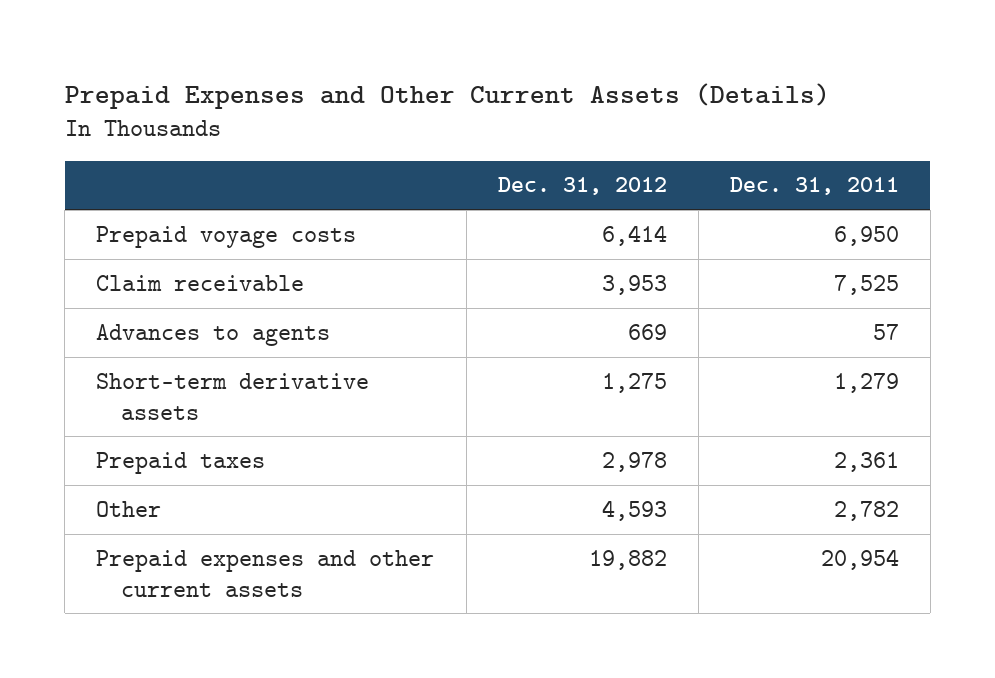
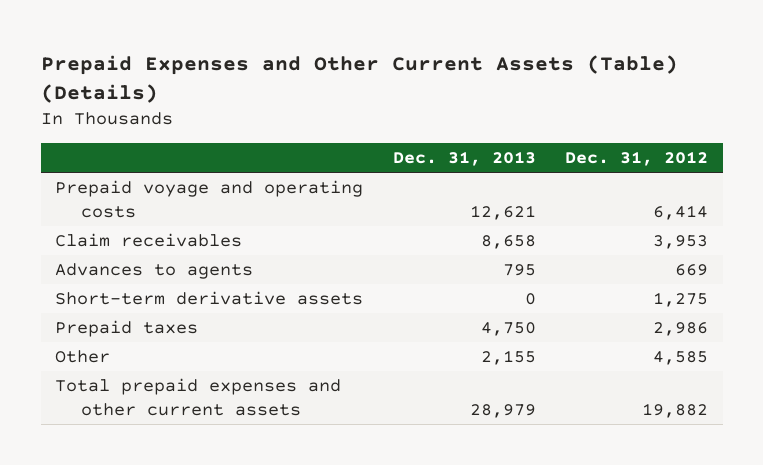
[64,82,830,109] Prepaid Expenses and Other Current Assets (Details) -> [40,54,678,103] Prepaid Expenses and Other Current Assets (Table) (Details)
[729,177,899,196] Dec. 31, 2011 -> none
none -> [392,151,536,167] Dec. 31, 2013
[96,225,357,248] Prepaid voyage costs -> [55,180,364,218] Prepaid voyage and operating costs
[96,274,305,291] Claim receivable -> [55,233,243,248] Claim receivables
[601,451,667,472] 2,978 -> [653,322,709,337] 2,986
[601,499,667,521] 4,593 -> [653,351,709,366] 4,585
[96,549,435,597] Prepaid expenses and other current assets -> [55,378,342,416] Total prepaid expenses and other current assets

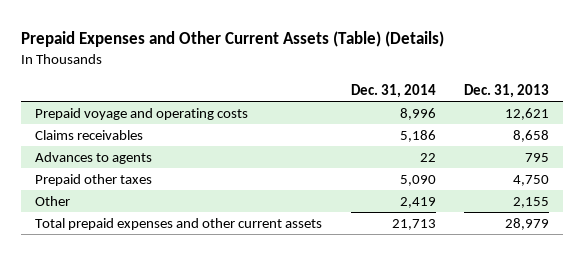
[565,151,709,167] Dec. 31, 2012 -> none
none -> [350,84,436,99] Dec. 31, 2014
[55,233,243,248] Claim receivables -> [35,129,144,140] Claims receivables
[55,291,364,306] Short-term derivative assets -> none
[55,320,199,338] Prepaid taxes -> [35,173,153,186] Prepaid other taxes

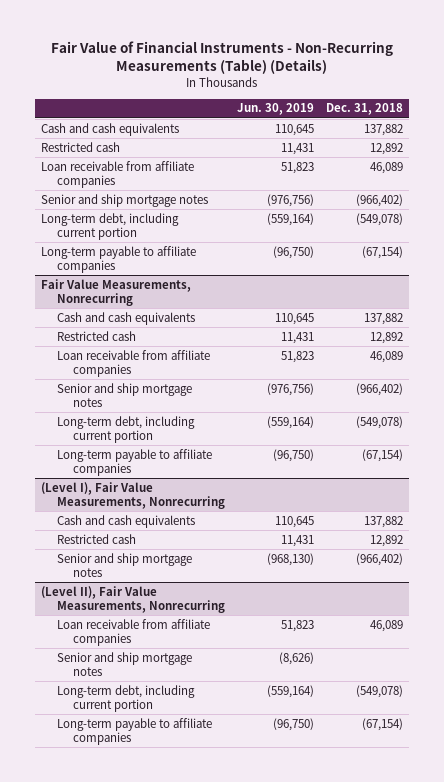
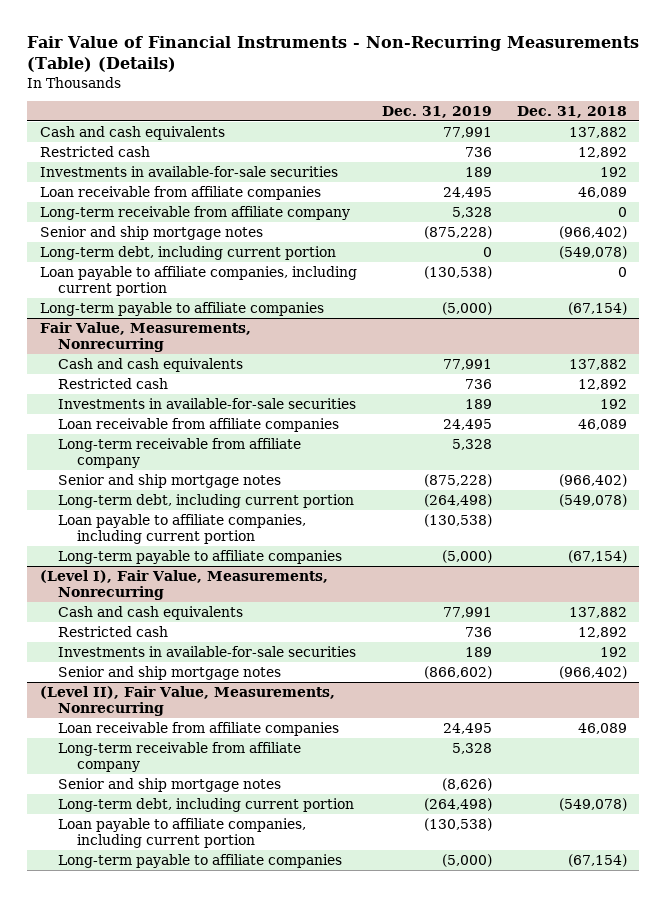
[237,103,315,116] Jun. 30, 2019 -> none
none -> [381,105,492,118] Dec. 31, 2019
none -> [39,165,338,177] Investments in available-for-sale securities
none -> [39,205,350,220] Long-term receivable from affiliate company
none -> [39,265,357,297] Loan payable to affiliate companies, including current portion
[41,278,192,307] Fair Value Measurements, Nonrecurring -> [39,321,251,353] Fair Value, Measurements, Nonrecurring
none -> [58,397,357,409] Investments in available-for-sale securities
none -> [58,437,302,469] Long-term receivable from affiliate company
none -> [58,513,307,545] Loan payable to affiliate companies, including current portion
[41,481,226,510] (Level I), Fair Value Measurements, Nonrecurring -> [39,569,328,601] (Level I), Fair Value, Measurements, Nonrecurring
none -> [58,645,357,657] Investments in available-for-sale securities
[41,585,226,614] (Level II), Fair Value Measurements, Nonrecurring -> [39,685,335,717] (Level II), Fair Value, Measurements, Nonrecurring
none -> [58,741,302,773] Long-term receivable from affiliate company
none -> [58,817,307,849] Loan payable to affiliate companies, including current portion

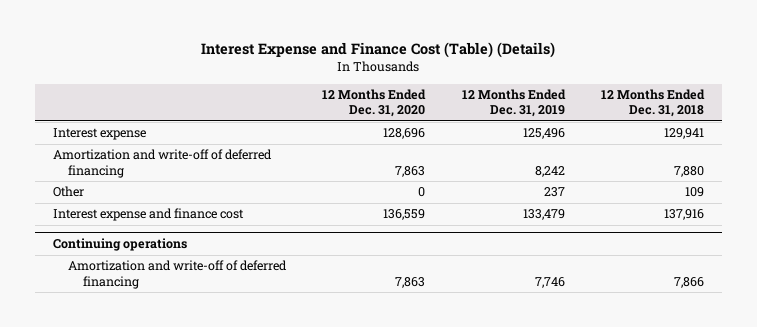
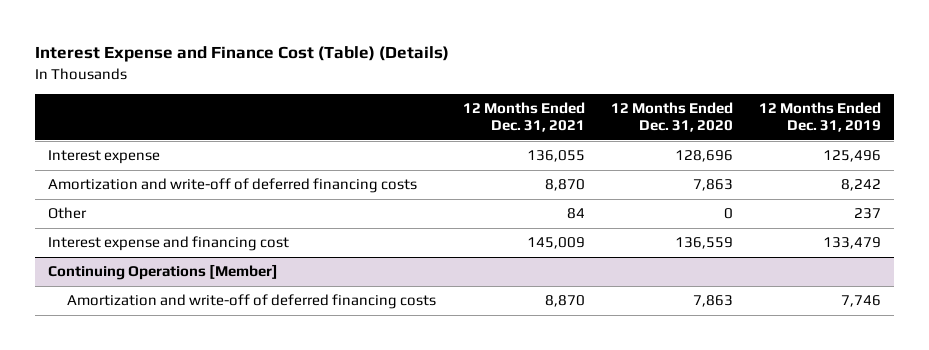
[600,89,705,118] 12 Months Ended Dec. 31, 2018 -> none
none -> [462,101,585,133] 12 Months Ended Dec. 31, 2021
[52,149,272,178] Amortization and write-off of deferred financing -> [48,178,418,194] Amortization and write-off of deferred financing costs
[52,208,244,222] Interest expense and finance cost -> [48,236,290,252] Interest expense and financing cost
[52,238,187,252] Continuing operations -> [48,264,279,281] Continuing Operations [Member]
[67,260,287,289] Amortization and write-off of deferred financing -> [67,294,437,310] Amortization and write-off of deferred financing costs

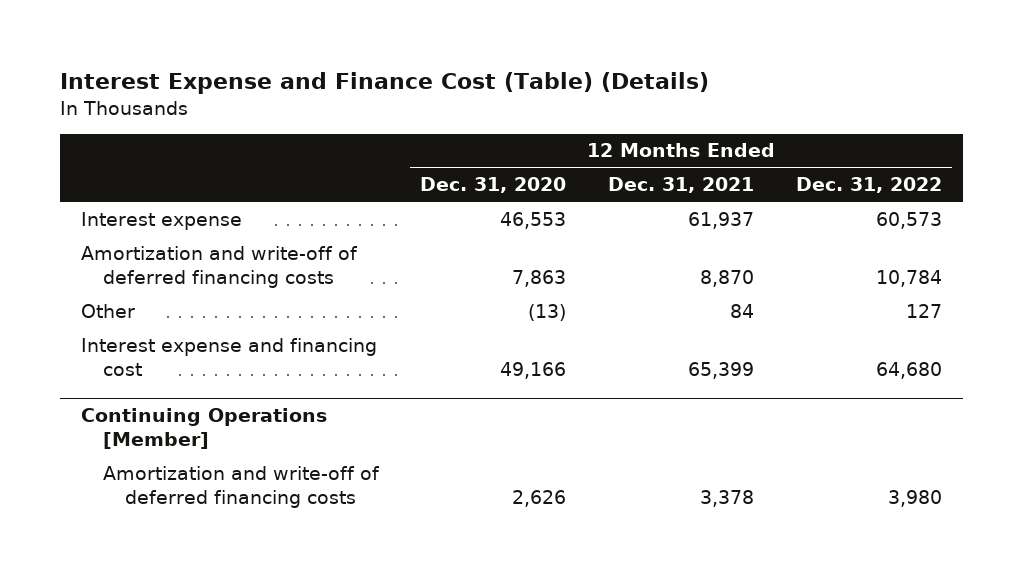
[759,101,882,133] 12 Months Ended Dec. 31, 2019 -> none
none -> [795,177,942,194] Dec. 31, 2022
[526,150,585,163] 136,055 -> [687,211,754,229] 61,937
[674,150,733,163] 128,696 -> [500,211,567,229] 46,553
[723,208,733,220] 0 -> [528,303,567,321] (13)
[526,237,585,250] 145,009 -> [687,361,754,379] 65,399
[674,237,733,250] 136,559 -> [500,361,567,379] 49,166
[544,295,585,308] 8,870 -> [699,489,754,507] 3,378
[692,295,733,308] 7,863 -> [512,489,567,507] 2,626

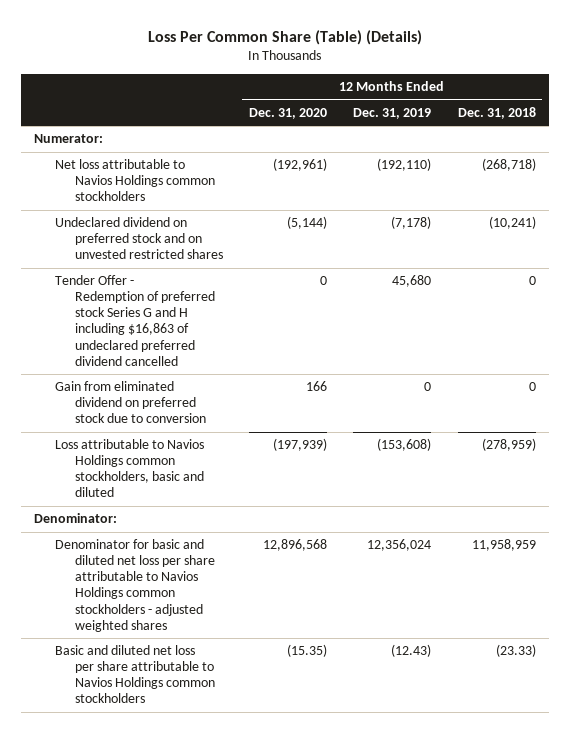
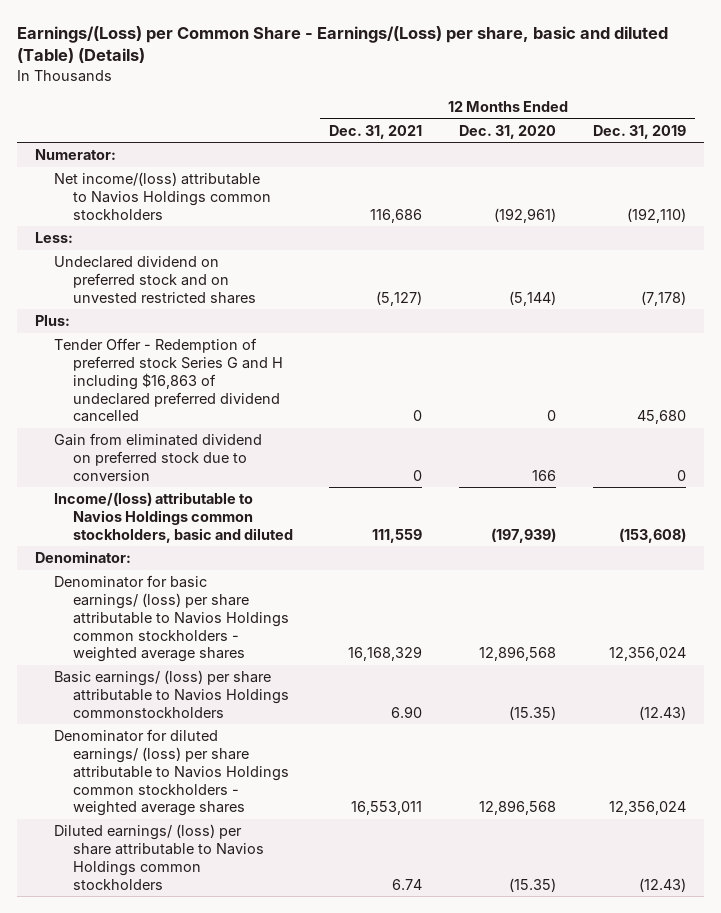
[147,30,422,46] Loss Per Common Share (Table) (Details) -> [16,26,668,64] Earnings/(Loss) per Common Share - Earnings/(Loss) per share, basic and diluted (Table) (Details)
[457,106,536,119] Dec. 31, 2018 -> none
none -> [329,124,423,139] Dec. 31, 2021
[54,159,215,202] Net loss attributable to Navios Holdings common stockholders -> [53,172,271,220] Net income/(loss) attributable to Navios Holdings common stockholders
none -> [35,232,74,244] Less:
none -> [35,315,71,327] Plus:
[54,439,204,498] Loss attributable to Navios Holdings common stockholders, basic and diluted -> [53,492,293,543] Income/(loss) attributable to Navios Holdings common stockholders, basic and diluted
[54,539,215,632] Denominator for basic and diluted net loss per share attributable to Navios Holdings common stockholders - adjusted weighted shares -> [53,575,289,663] Denominator for basic earnings/ (loss) per share attributable to Navios Holdings common stockholders - weighted average shares
[54,645,215,704] Basic and diluted net loss per share attributable to Navios Holdings common stockholders -> [53,670,289,718] Basic earnings/ (loss) per share attributable to Navios Holdings commonstockholders
none -> [53,729,289,817] Denominator for diluted earnings/ (loss) per share attributable to Navios Holdings common stockholders - weighted average shares
none -> [53,824,264,890] Diluted earnings/ (loss) per share attributable to Navios Holdings common stockholders

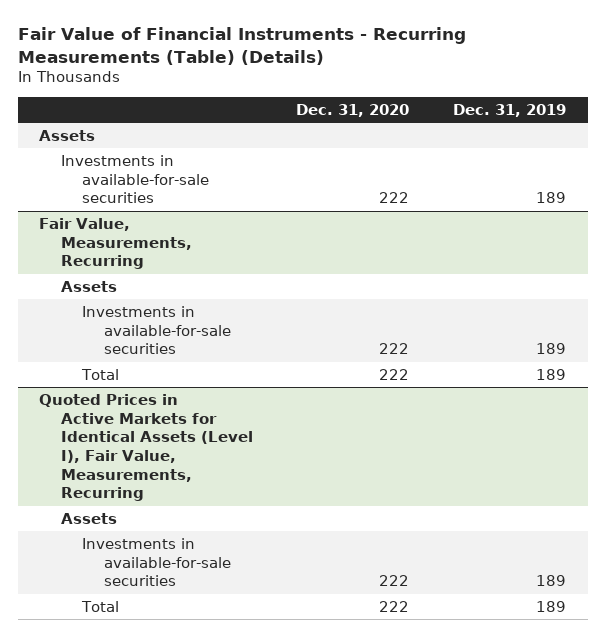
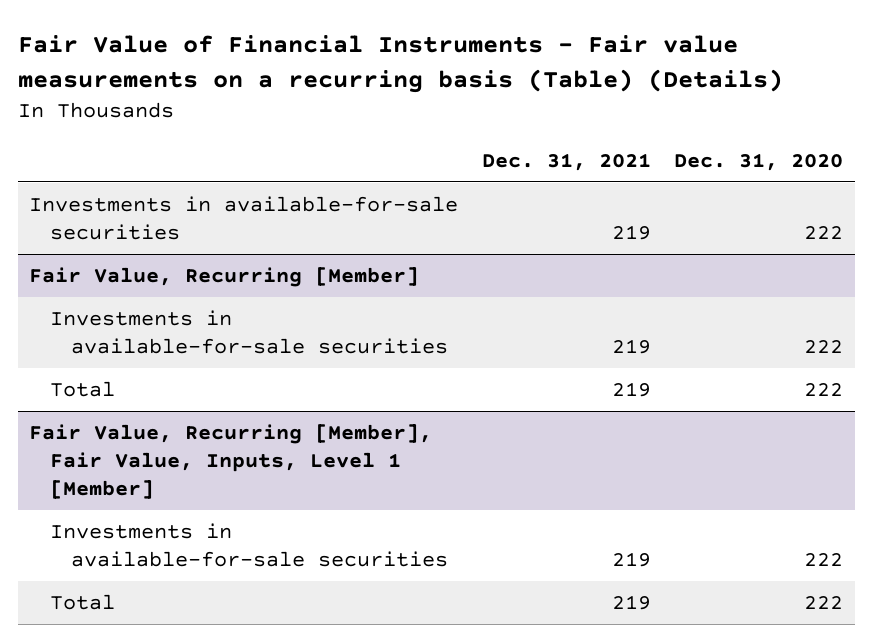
[17,27,466,65] Fair Value of Financial Instruments - Recurring Measurements (Table) (Details) -> [17,35,783,93] Fair Value of Financial Instruments - Fair value measurements on a recurring basis (Table) (Details)
[453,104,567,118] Dec. 31, 2019 -> none
none -> [481,152,651,171] Dec. 31, 2021
[39,129,96,141] Assets -> none
[60,280,117,292] Assets -> none
[39,217,192,270] Fair Value, Measurements, Recurring -> [29,266,420,287] Fair Value, Recurring [Member]
[39,393,253,502] Quoted Prices in Active Markets for Identical Assets (Level I), Fair Value, Measurements, Recurring -> none
[60,512,117,524] Assets -> none
none -> [29,423,433,499] Fair Value, Recurring [Member], Fair Value, Inputs, Level 1 [Member]

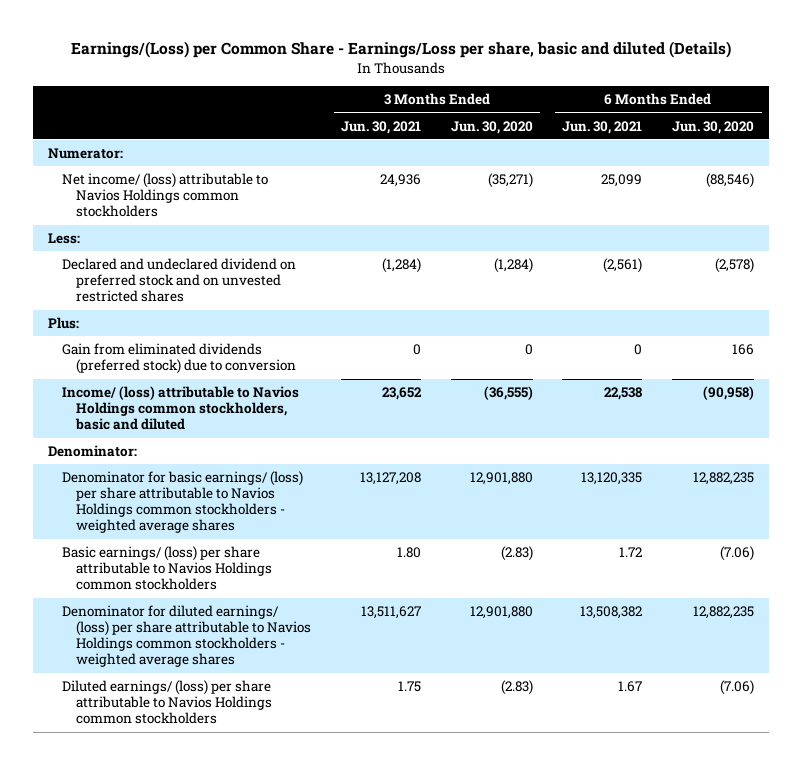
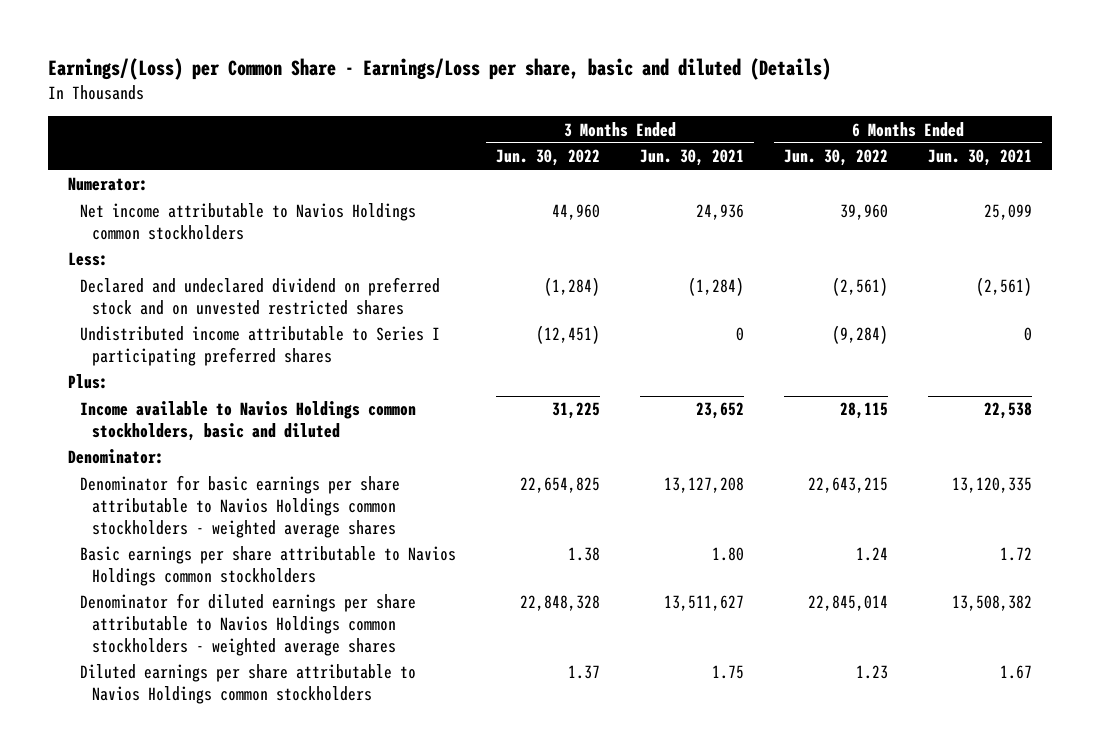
[450,120,533,134] Jun. 30, 2020 -> none
[672,120,755,134] Jun. 30, 2020 -> none
none -> [496,149,601,167] Jun. 30, 2022
none -> [784,149,889,167] Jun. 30, 2022
[62,173,269,218] Net income/ (loss) attributable to Navios Holdings common stockholders -> [80,203,417,241] Net income attributable to Navios Holdings common stockholders
none -> [80,326,441,367] Undistributed income attributable to Series I participating preferred shares
[62,343,297,375] Gain from eliminated dividends (preferred stock) due to conversion -> none
[62,386,300,431] Income/ (loss) attributable to Navios Holdings common stockholders, basic and diluted -> [80,401,417,442] Income available to Navios Holdings common stockholders, basic and diluted
[62,471,304,534] Denominator for basic earnings/ (loss) per share attributable to Navios Holdings common stockholders - weighted average shares -> [80,475,401,539] Denominator for basic earnings per share attributable to Navios Holdings common stockholders - weighted average shares
[62,546,273,591] Basic earnings/ (loss) per share attributable to Navios Holdings common stockholders -> [80,546,457,587] Basic earnings per share attributable to Navios Holdings common stockholders
[62,605,312,668] Denominator for diluted earnings/ (loss) per share attributable to Navios Holdings common stockholders - weighted average shares -> [80,593,417,657] Denominator for diluted earnings per share attributable to Navios Holdings common stockholders - weighted average shares
[62,680,273,725] Diluted earnings/ (loss) per share attributable to Navios Holdings common stockholders -> [80,664,417,705] Diluted earnings per share attributable to Navios Holdings common stockholders

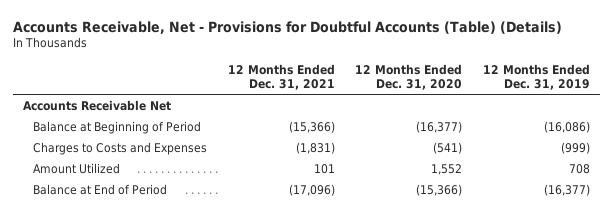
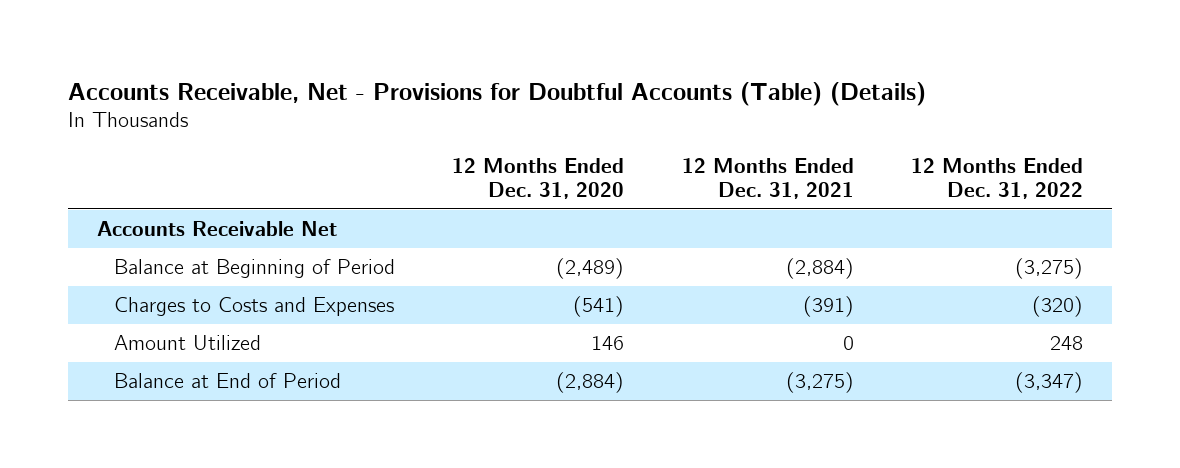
[482,63,590,91] 12 Months Ended Dec. 31, 2019 -> none
none -> [910,158,1083,200] 12 Months Ended Dec. 31, 2022
[288,120,335,133] (15,366) -> [785,257,854,279] (2,884)
[416,120,463,133] (16,377) -> [556,257,625,279] (2,489)
[295,141,335,154] (1,831) -> [802,295,854,317] (391)
[313,163,335,174] 101 -> [842,335,854,350] 0
[431,163,463,175] 1,552 -> [591,335,625,350] 146
[288,183,335,196] (17,096) -> [785,371,854,393] (3,275)
[416,183,463,196] (15,366) -> [556,371,625,393] (2,884)

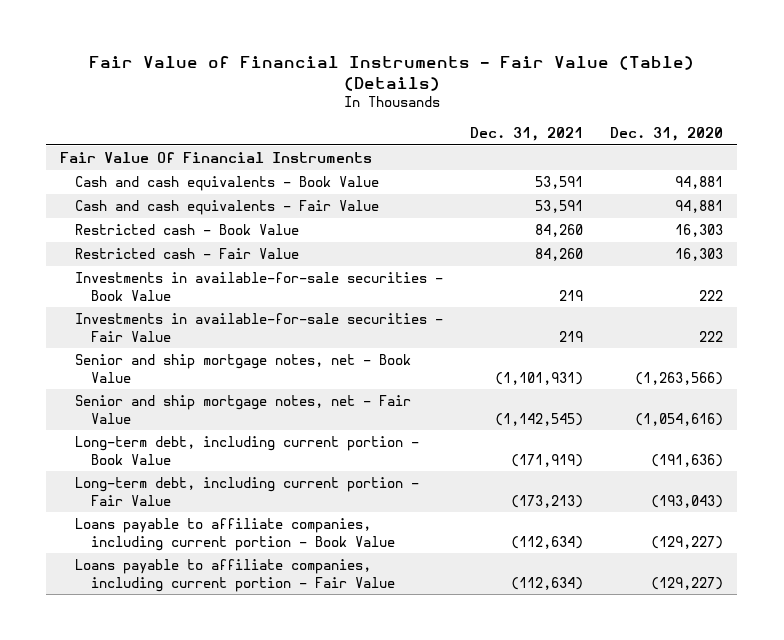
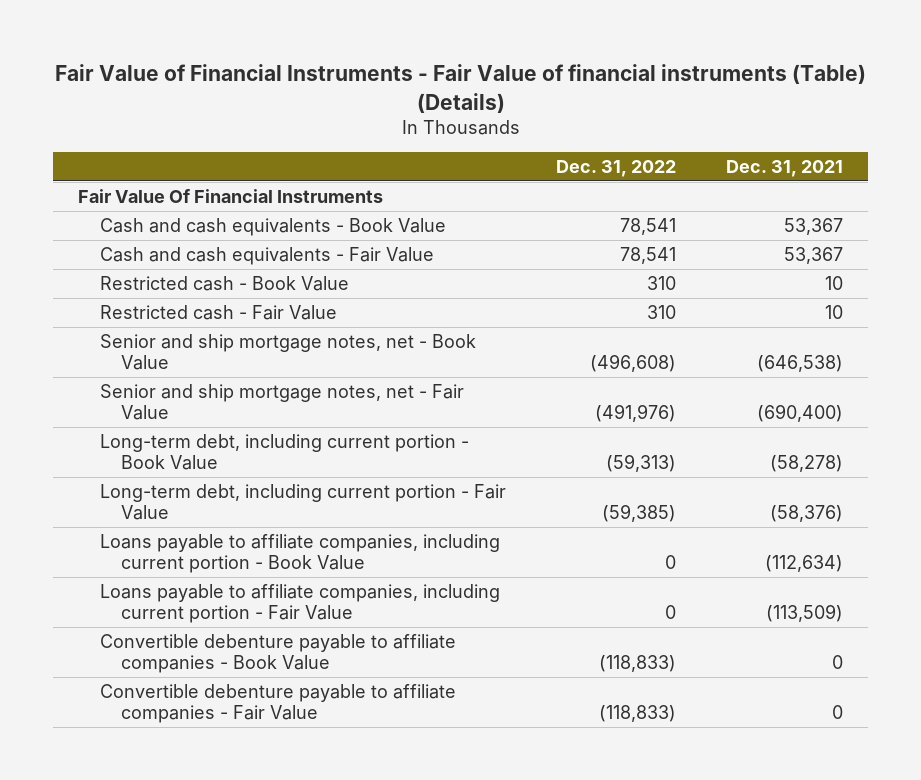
[88,55,694,91] Fair Value of Financial Instruments - Fair Value (Table) (Details) -> [54,64,866,113] Fair Value of Financial Instruments - Fair Value of financial instruments (Table) (Details)
[610,126,724,141] Dec. 31, 2020 -> none
none -> [555,160,676,178] Dec. 31, 2022
[75,272,444,301] Investments in available-for-sale securities - Book Value -> none
[75,313,444,342] Investments in available-for-sale securities - Fair Value -> none
[535,176,584,190] 53,591 -> [784,217,844,235] 53,367
[535,200,584,214] 53,591 -> [784,246,844,264] 53,367
[535,224,584,238] 84,260 -> [825,275,844,290] 10
[535,248,584,262] 84,260 -> [825,304,844,319] 10
[495,371,584,385] (1,101,931) -> [757,355,844,373] (646,538)
[495,412,584,426] (1,142,545) -> [757,404,844,423] (690,400)
[511,453,584,467] (171,919) -> [770,455,844,473] (58,278)
[511,494,584,508] (173,213) -> [770,505,844,523] (58,376)
[511,576,584,590] (112,634) -> [766,604,844,623] (113,509)
none -> [99,633,456,674] Convertible debenture payable to affiliate companies - Book Value
none -> [99,683,456,724] Convertible debenture payable to affiliate companies - Fair Value

